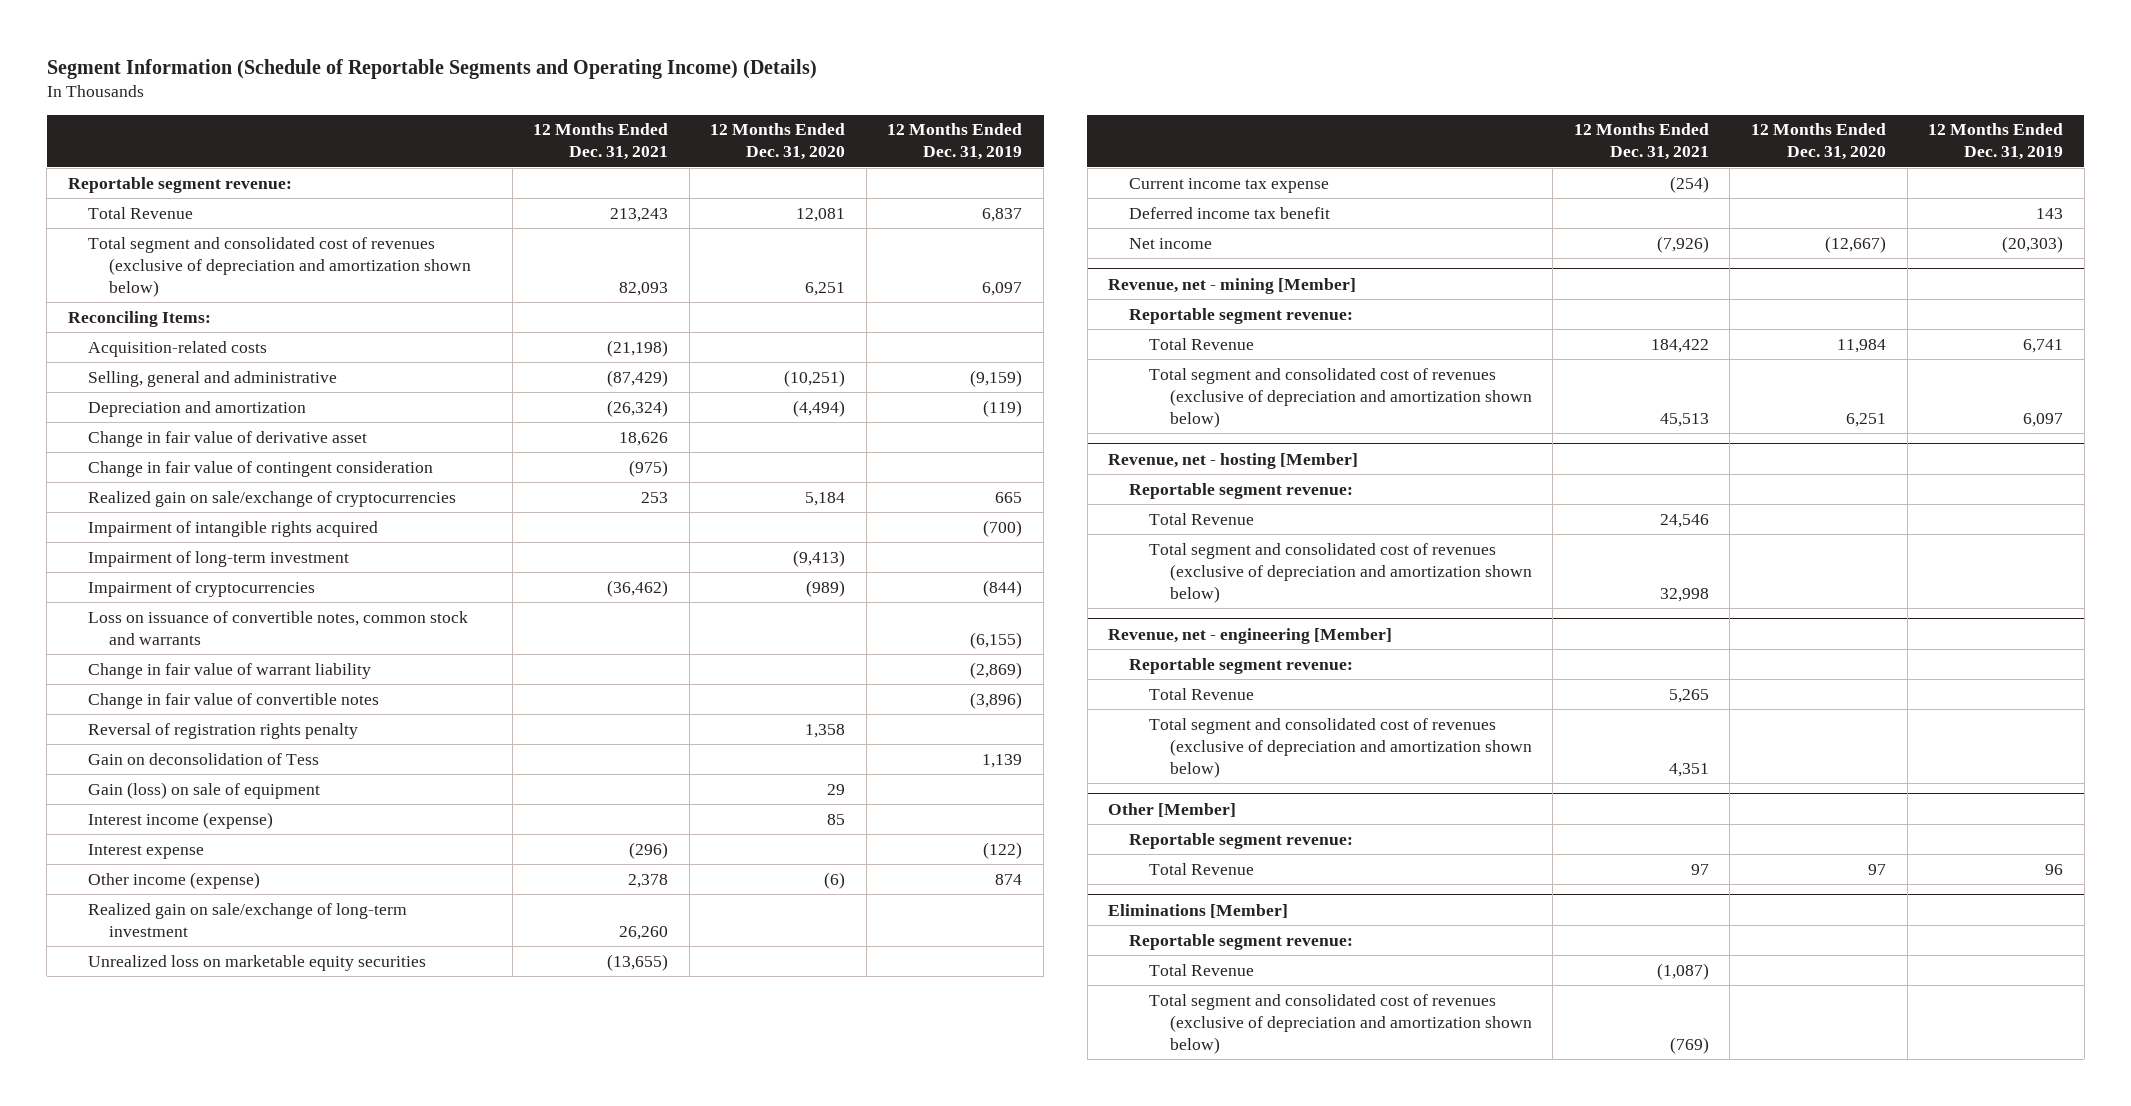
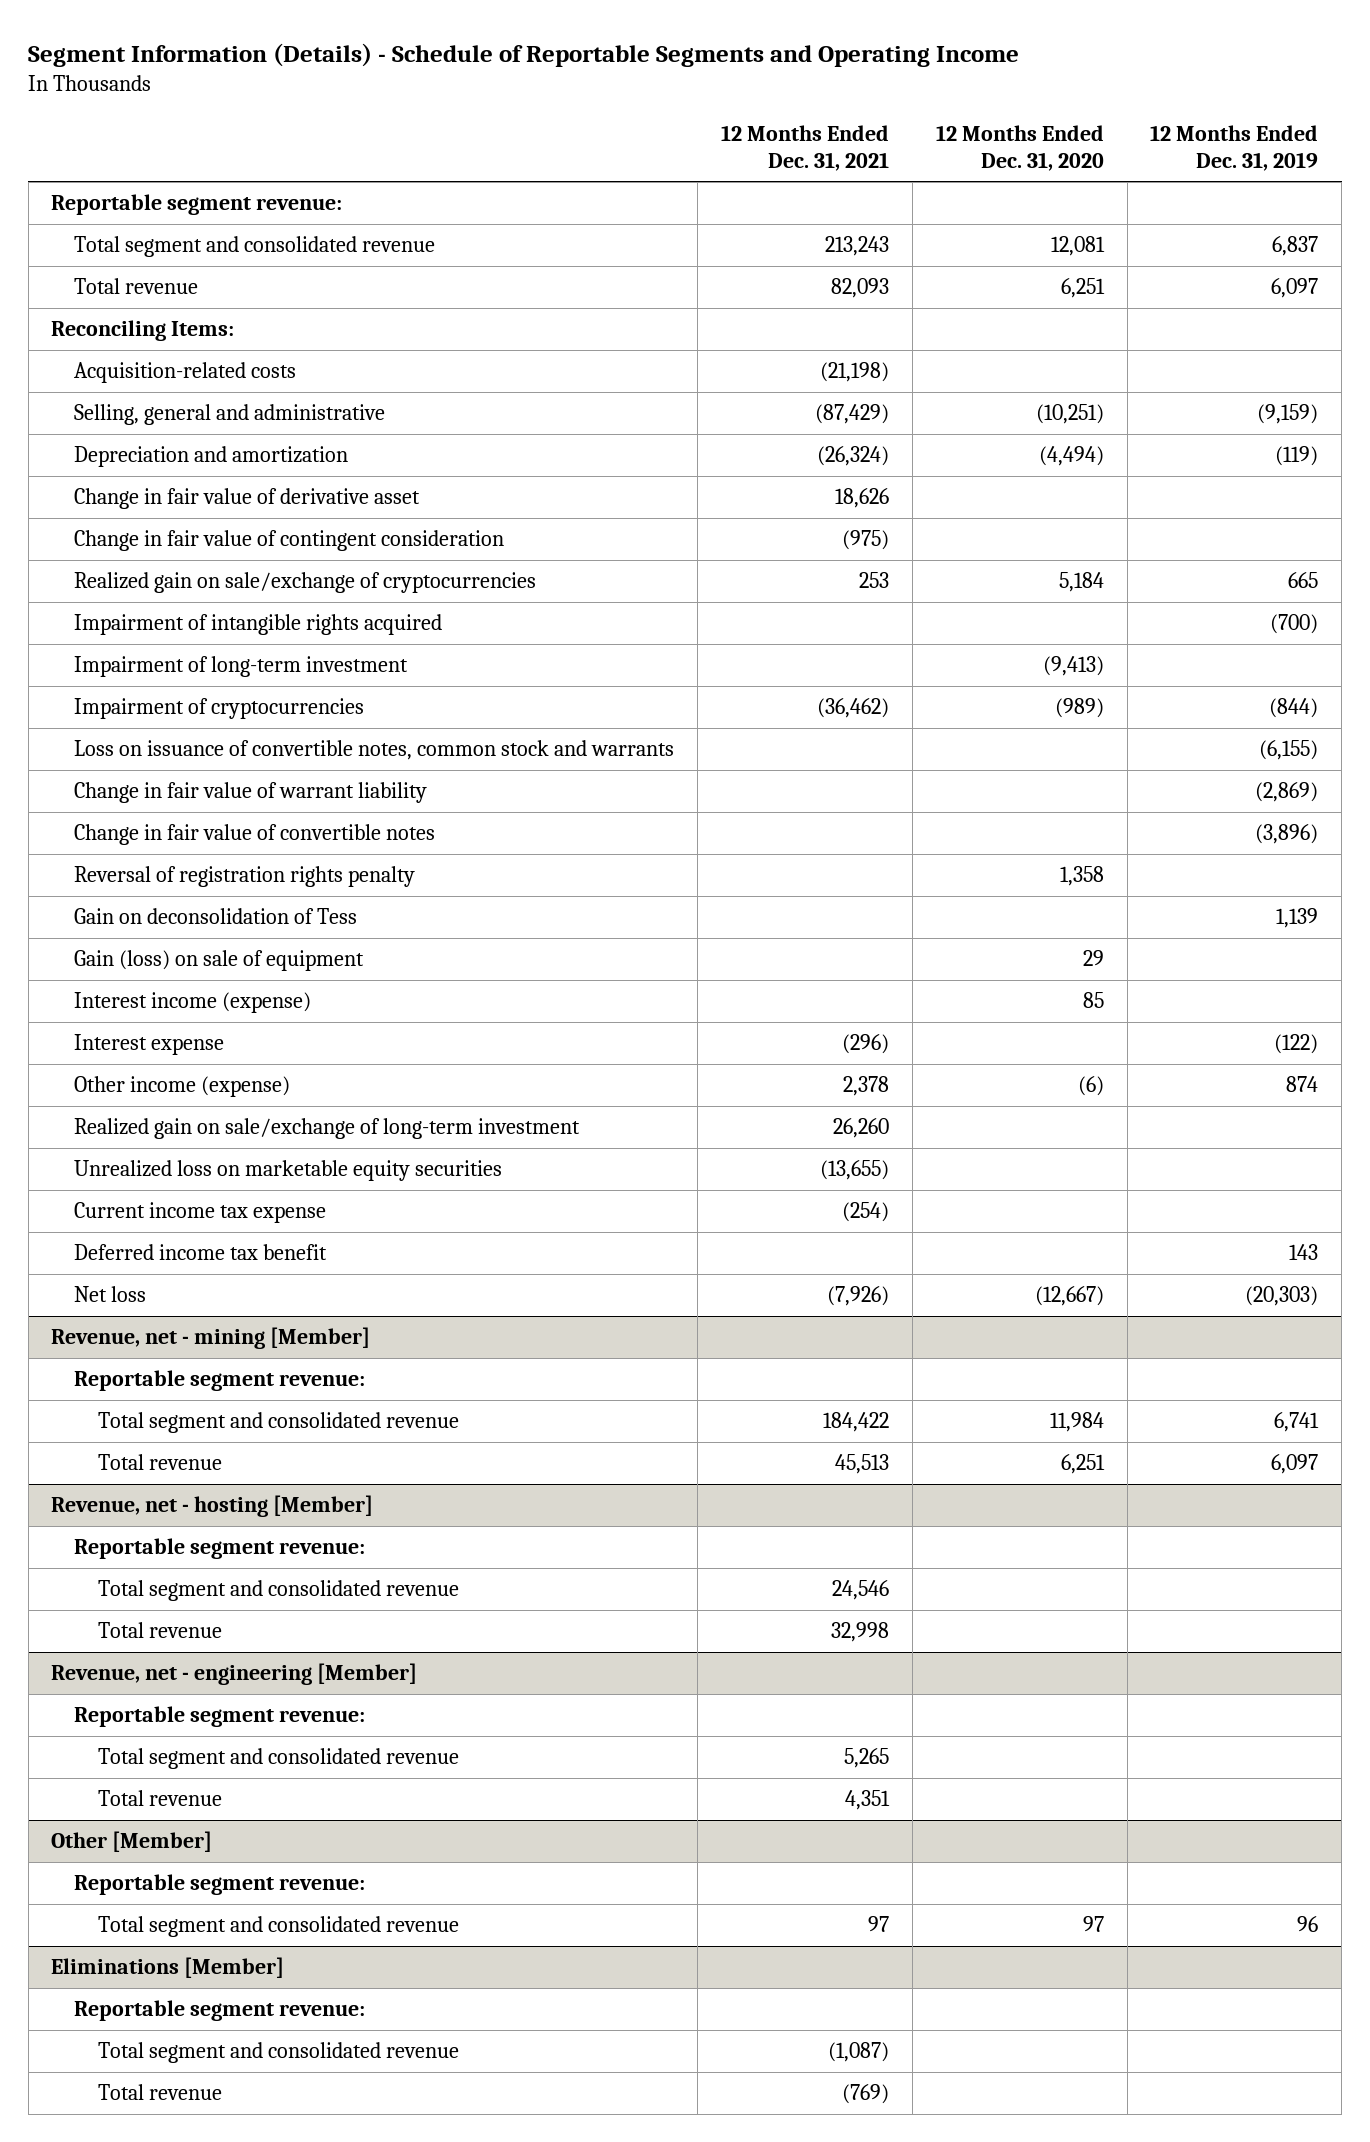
[46,58,817,79] Segment Information (Schedule of Reportable Segments and Operating Income) (Details) -> [28,42,1020,67] Segment Information (Details) - Schedule of Reportable Segments and Operating Income
[88,206,194,219] Total Revenue -> [74,236,436,258] Total segment and consolidated revenue
[88,236,471,297] Total segment and consolidated cost of revenues (exclusive of depreciation and amortization shown below) -> [74,278,199,295] Total revenue
[1128,237,1212,249] Net income -> [74,1286,147,1303] Net loss
[1149,337,1255,350] Total Revenue -> [97,1412,459,1434] Total segment and consolidated revenue
[1149,367,1532,428] Total segment and consolidated cost of revenues (exclusive of depreciation and amortization shown below) -> [97,1454,222,1471] Total revenue
[1149,512,1255,525] Total Revenue -> [97,1580,459,1602] Total segment and consolidated revenue
[1149,542,1532,603] Total segment and consolidated cost of revenues (exclusive of depreciation and amortization shown below) -> [97,1622,222,1639] Total revenue
[1149,687,1255,700] Total Revenue -> [97,1748,459,1770] Total segment and consolidated revenue
[1149,717,1532,778] Total segment and consolidated cost of revenues (exclusive of depreciation and amortization shown below) -> [97,1790,222,1807] Total revenue
[1149,862,1255,875] Total Revenue -> [97,1916,459,1938] Total segment and consolidated revenue
[1149,963,1255,976] Total Revenue -> [97,2042,459,2064] Total segment and consolidated revenue
[1149,993,1532,1054] Total segment and consolidated cost of revenues (exclusive of depreciation and amortization shown below) -> [97,2084,222,2101] Total revenue

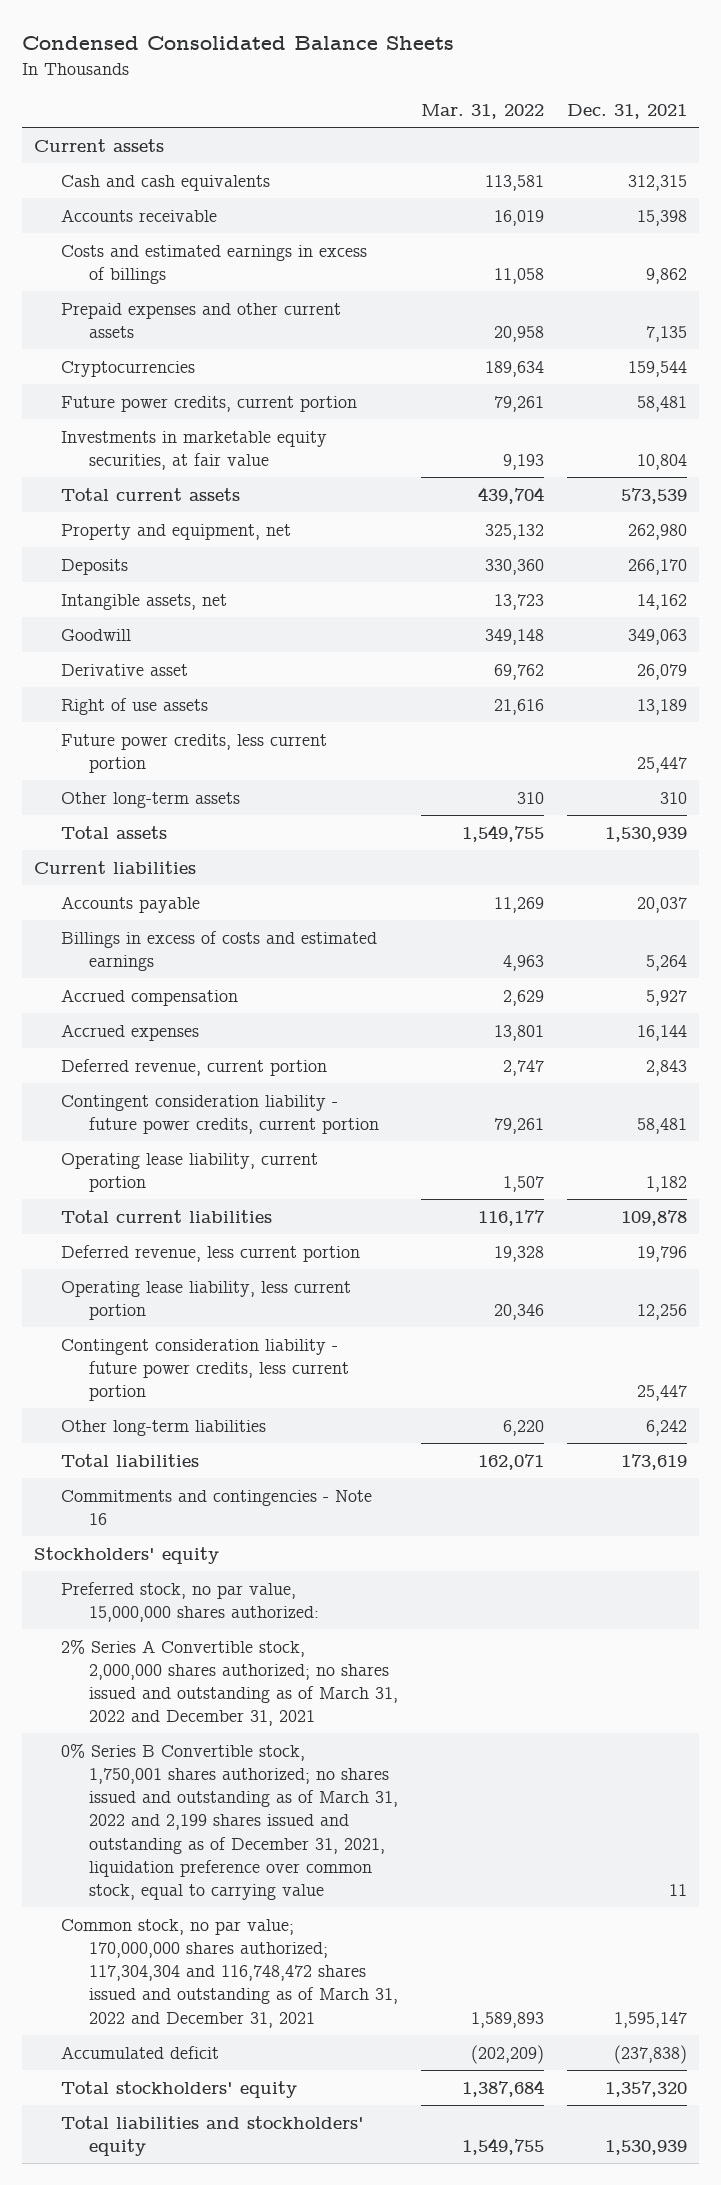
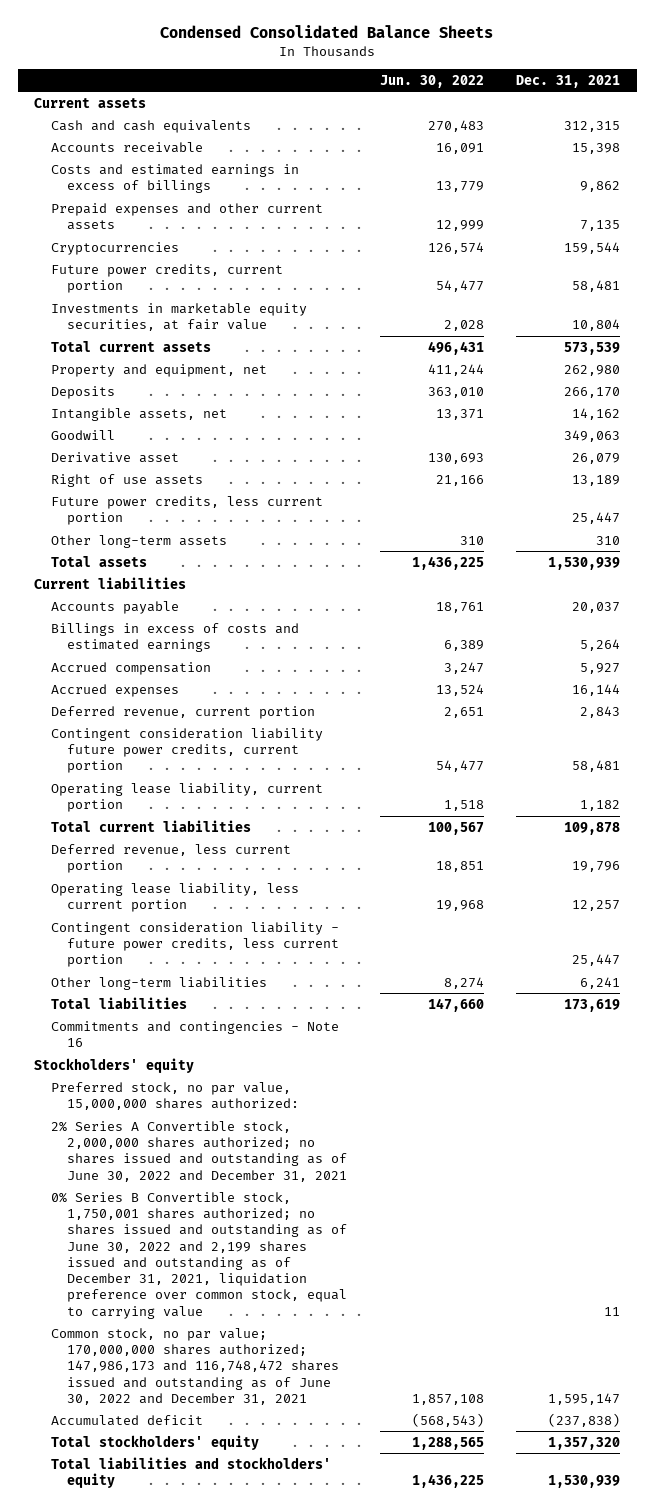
[420,104,544,120] Mar. 31, 2022 -> none
none -> [379,74,484,88] Jun. 30, 2022
[61,1094,379,1134] Contingent consideration liability - future power credits, current portion -> [50,727,323,774] Contingent consideration liability future power credits, current portion
[637,1303,688,1320] 12,256 -> [572,900,621,912] 12,257
[646,1419,688,1436] 6,242 -> [580,976,621,989] 6,241
[61,1638,398,1727] 2% Series A Convertible stock, 2,000,000 shares authorized; no shares issued and outstanding as of March 31, 2022 and December 31, 2021 -> [50,1120,348,1182] 2% Series A Convertible stock, 2,000,000 shares authorized; no shares issued and outstanding as of June 30, 2022 and December 31, 2021
[61,1742,398,1901] 0% Series B Convertible stock, 1,750,001 shares authorized; no shares issued and outstanding as of March 31, 2022 and 2,199 shares issued and outstanding as of December 31, 2021, liquidation preference over common stock, equal to carrying value -> [50,1191,348,1319] 0% Series B Convertible stock, 1,750,001 shares authorized; no shares issued and outstanding as of June 30, 2022 and 2,199 shares issued and outstanding as of December 31, 2021, liquidation preference over common stock, equal to carrying value
[61,1918,398,2028] Common stock, no par value; 170,000,000 shares authorized; 117,304,304 and 116,748,472 shares issued and outstanding as of March 31, 2022 and December 31, 2021 -> [50,1327,340,1405] Common stock, no par value; 170,000,000 shares authorized; 147,986,173 and 116,748,472 shares issued and outstanding as of June 30, 2022 and December 31, 2021

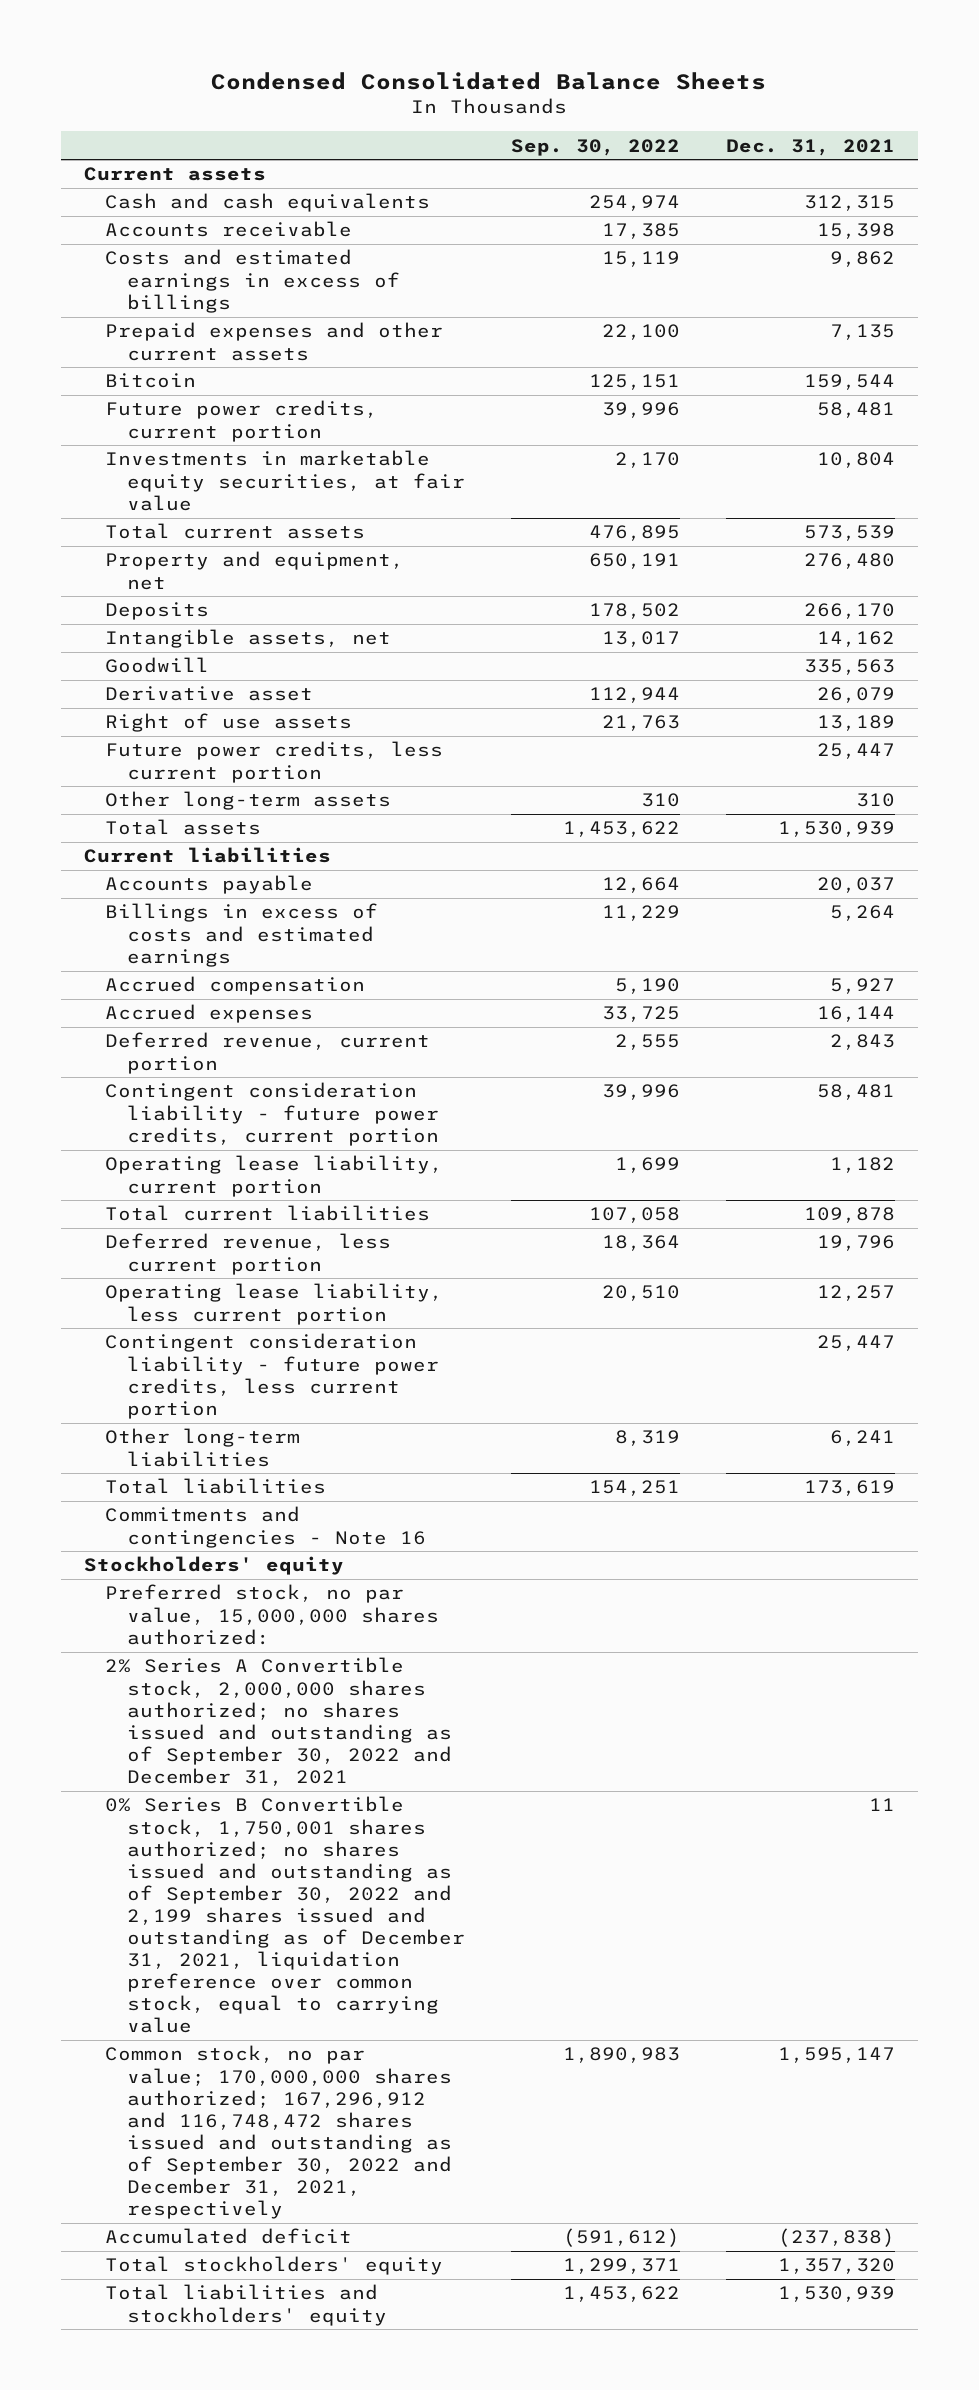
[379,74,484,88] Jun. 30, 2022 -> none
none -> [511,138,681,156] Sep. 30, 2022
[50,241,179,255] Cryptocurrencies -> [105,373,197,389] Bitcoin
[564,364,621,376] 262,980 -> [804,553,896,570] 276,480
[564,429,621,442] 349,063 -> [804,659,896,676] 335,563
[50,727,323,774] Contingent consideration liability future power credits, current portion -> [105,1082,440,1146] Contingent consideration liability - future power credits, current portion
[50,1120,348,1182] 2% Series A Convertible stock, 2,000,000 shares authorized; no shares issued and outstanding as of June 30, 2022 and December 31, 2021 -> [105,1657,453,1786] 2% Series A Convertible stock, 2,000,000 shares authorized; no shares issued and outstanding as of September 30, 2022 and December 31, 2021
[50,1191,348,1319] 0% Series B Convertible stock, 1,750,001 shares authorized; no shares issued and outstanding as of June 30, 2022 and 2,199 shares issued and outstanding as of December 31, 2021, liquidation preference over common stock, equal to carrying value -> [105,1796,466,2034] 0% Series B Convertible stock, 1,750,001 shares authorized; no shares issued and outstanding as of September 30, 2022 and 2,199 shares issued and outstanding as of December 31, 2021, liquidation preference over common stock, equal to carrying value
[50,1327,340,1405] Common stock, no par value; 170,000,000 shares authorized; 147,986,173 and 116,748,472 shares issued and outstanding as of June 30, 2022 and December 31, 2021 -> [105,2045,453,2220] Common stock, no par value; 170,000,000 shares authorized; 167,296,912 and 116,748,472 shares issued and outstanding as of September 30, 2022 and December 31, 2021, respectively

